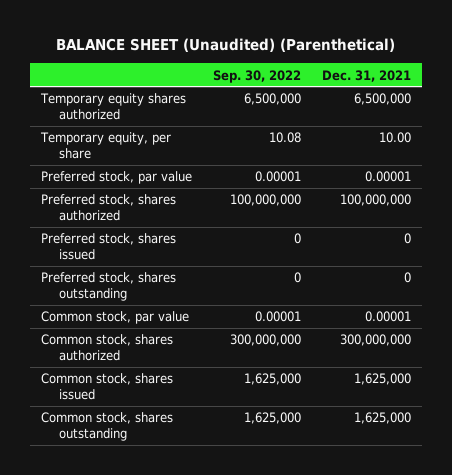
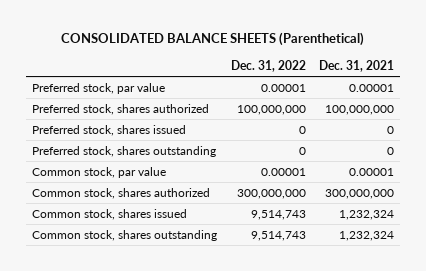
[56,38,396,53] BALANCE SHEET (Unaudited) (Parenthetical) -> [61,32,365,47] CONSOLIDATED BALANCE SHEETS (Parenthetical)
[213,69,302,83] Sep. 30, 2022 -> none
none -> [230,59,306,72] Dec. 31, 2022
[39,93,186,121] Temporary equity shares authorized -> none
[39,132,171,160] Temporary equity, per share -> none
[354,373,412,386] 1,625,000 -> [338,209,394,220] 1,232,324
[354,412,412,425] 1,625,000 -> [338,230,394,241] 1,232,324

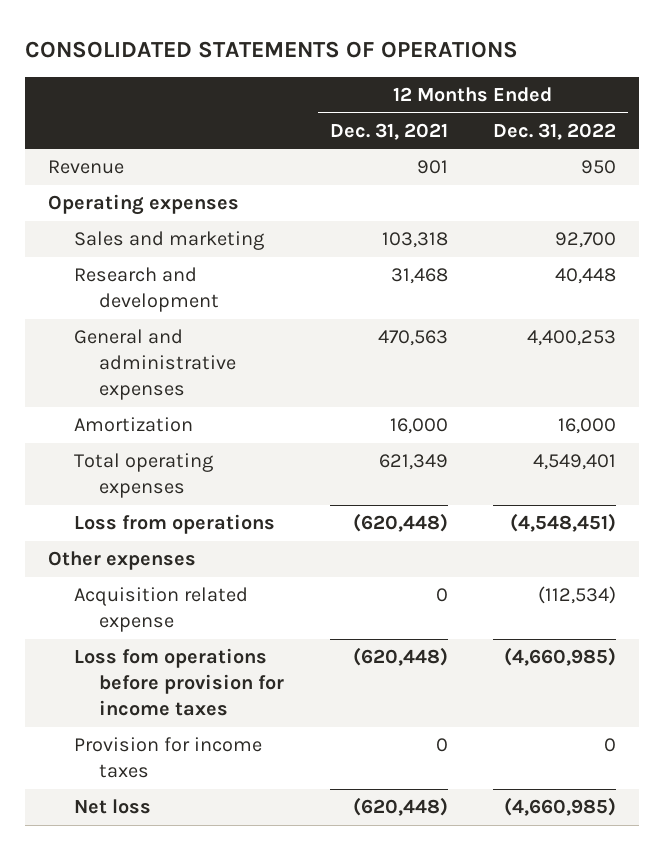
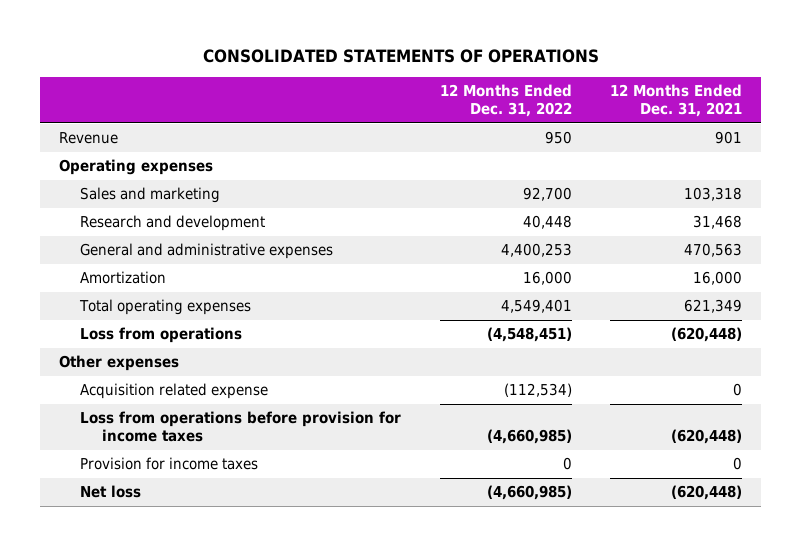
[73,648,284,717] Loss fom operations before provision for income taxes -> [80,411,402,443] Loss from operations before provision for income taxes

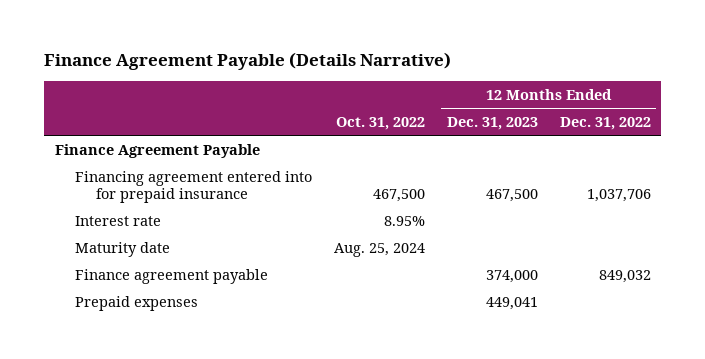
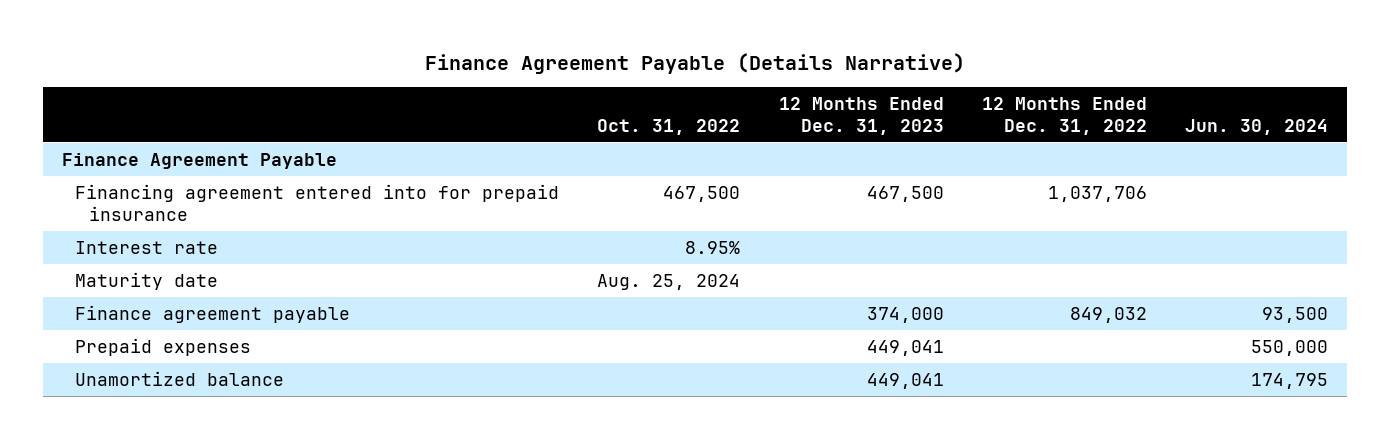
none -> [1185,118,1329,135] Jun. 30, 2024
none -> [75,370,285,386] Unamortized balance

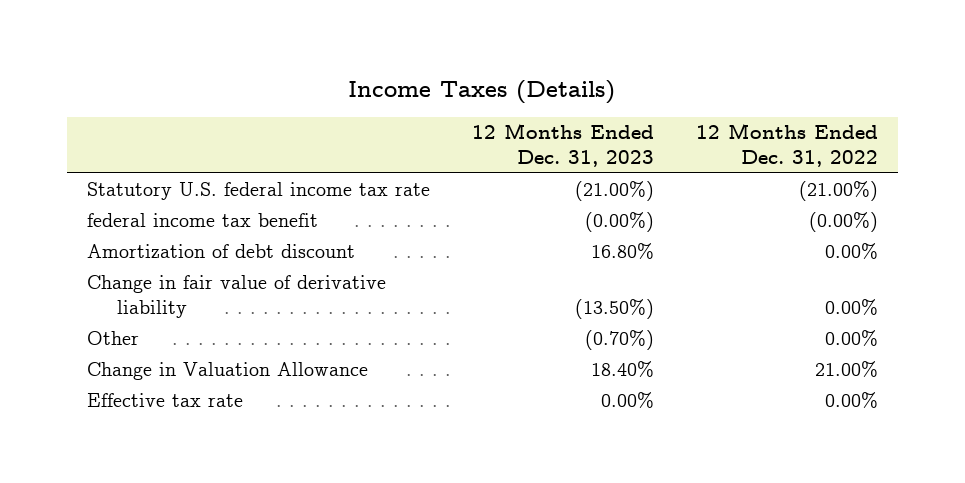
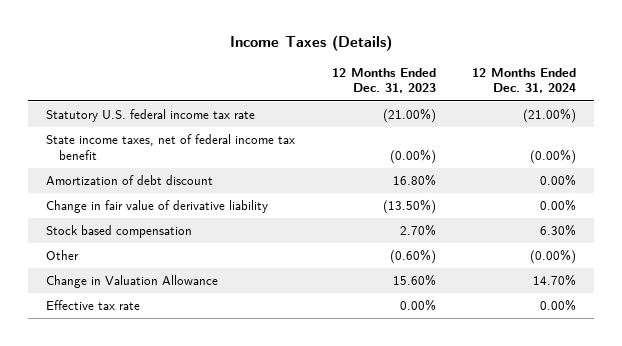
[695,123,878,168] 12 Months Ended Dec. 31, 2022 -> none
none -> [472,67,577,94] 12 Months Ended Dec. 31, 2024
[87,213,319,228] federal income tax benefit -> [45,133,295,160] State income taxes, net of federal income tax benefit
none -> [45,224,192,238] Stock based compensation
[584,330,654,351] (0.70%) -> [389,248,436,264] (0.60%)
[590,361,654,378] 18.40% -> [392,273,436,286] 15.60%

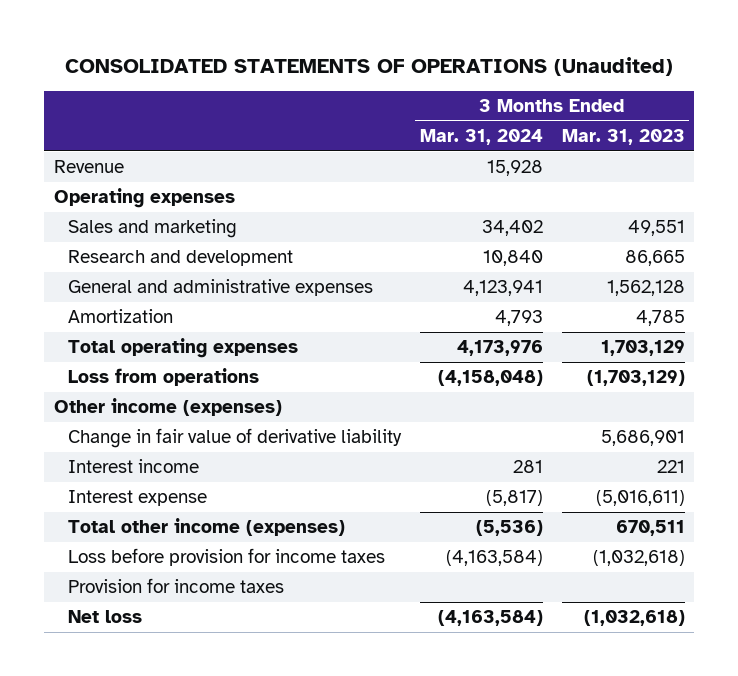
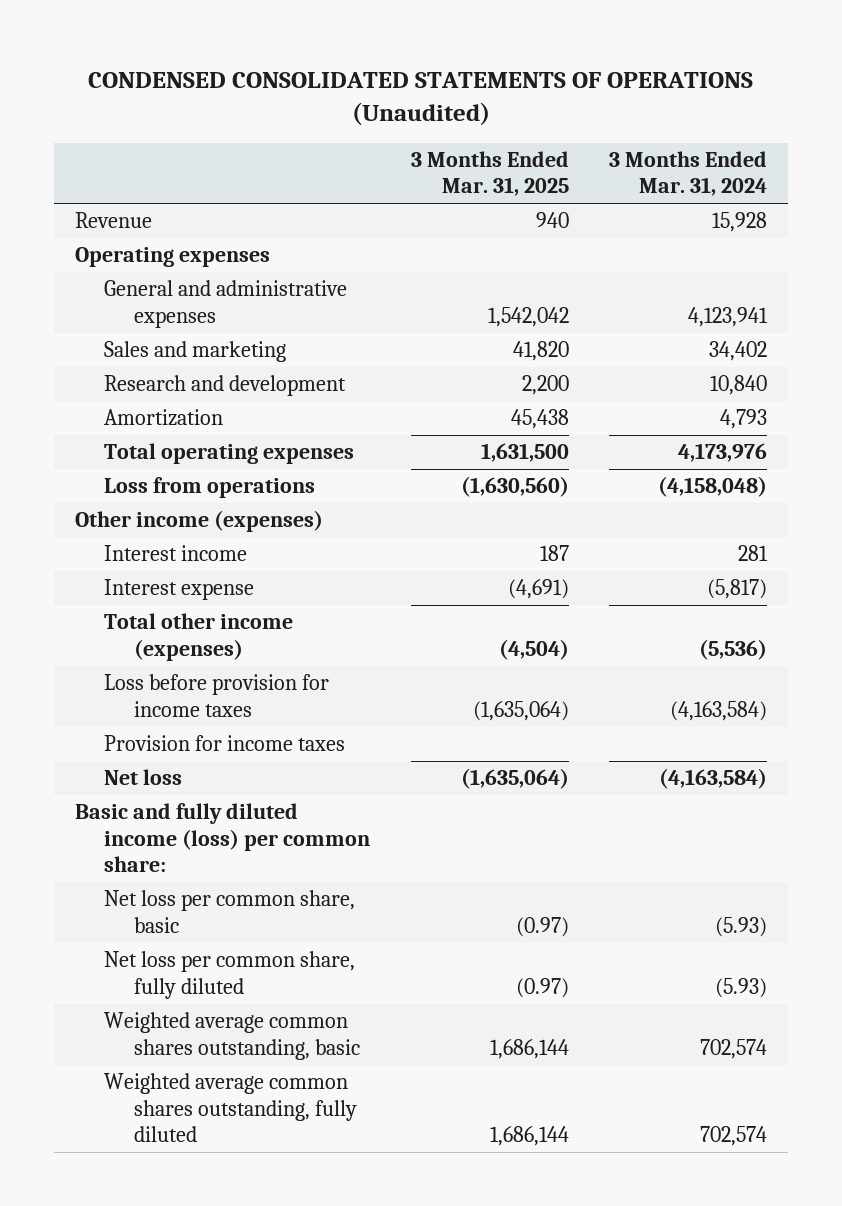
[65,56,674,76] CONSOLIDATED STATEMENTS OF OPERATIONS (Unaudited) -> [88,71,754,127] CONDENSED CONSOLIDATED STATEMENTS OF OPERATIONS (Unaudited)
[561,129,685,146] Mar. 31, 2023 -> none
none -> [410,150,569,197] 3 Months Ended Mar. 31, 2025
[68,279,374,297] General and administrative expenses -> [104,280,348,328] General and administrative expenses
[68,428,403,449] Change in fair value of derivative liability -> none
none -> [74,803,371,873] Basic and fully diluted income (loss) per common share:
none -> [104,890,356,933] Net loss per common share, basic
none -> [104,951,356,999] Net loss per common share, fully diluted
none -> [104,1012,360,1060] Weighted average common shares outstanding, basic
none -> [104,1073,357,1143] Weighted average common shares outstanding, fully diluted

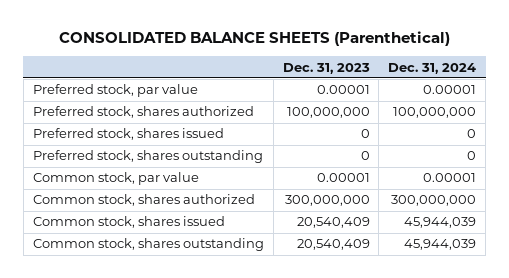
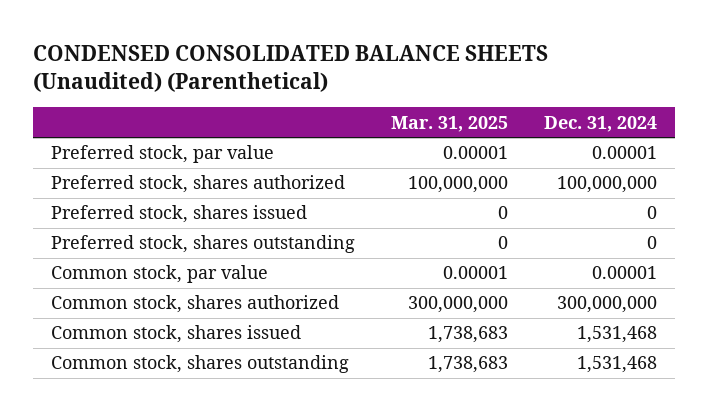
[58,31,450,47] CONSOLIDATED BALANCE SHEETS (Parenthetical) -> [33,45,549,93] CONDENSED CONSOLIDATED BALANCE SHEETS (Unaudited) (Parenthetical)
[282,62,370,74] Dec. 31, 2023 -> none
none -> [390,115,508,132] Mar. 31, 2025
[404,217,477,229] 45,944,039 -> [576,326,657,344] 1,531,468
[404,239,477,251] 45,944,039 -> [576,356,657,374] 1,531,468

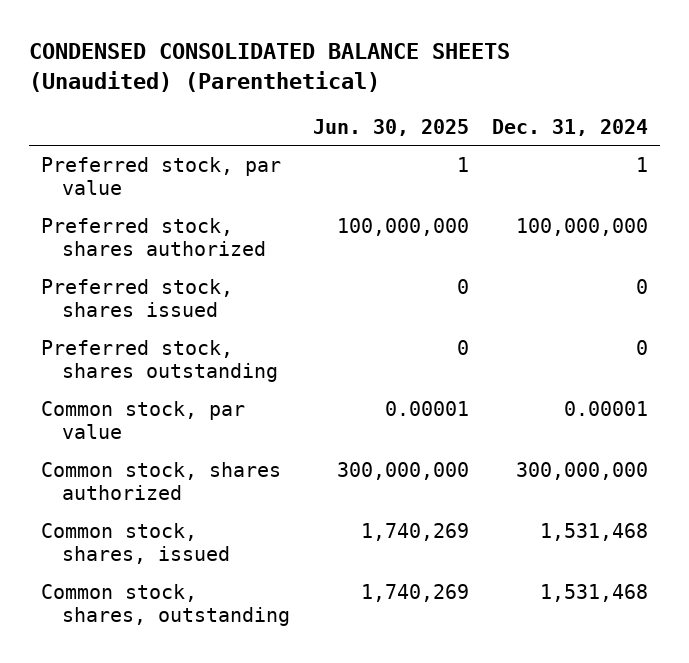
[390,115,508,132] Mar. 31, 2025 -> none
none -> [313,118,470,136] Jun. 30, 2025
[591,146,657,160] 0.00001 -> [636,156,649,172] 1
[50,325,301,344] Common stock, shares issued -> [40,522,230,564] Common stock, shares, issued
[50,355,349,374] Common stock, shares outstanding -> [40,583,290,626] Common stock, shares, outstanding

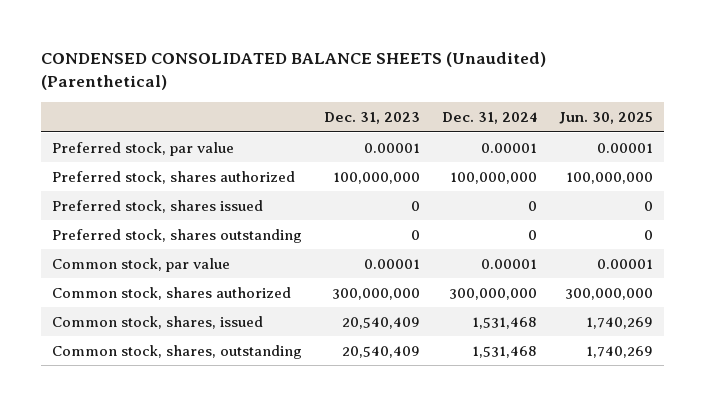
none -> [323,112,420,125] Dec. 31, 2023
[457,156,470,172] 1 -> [596,142,653,153] 0.00001
[636,156,649,172] 1 -> [480,142,537,153] 0.00001

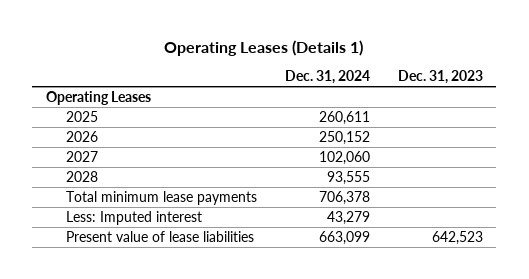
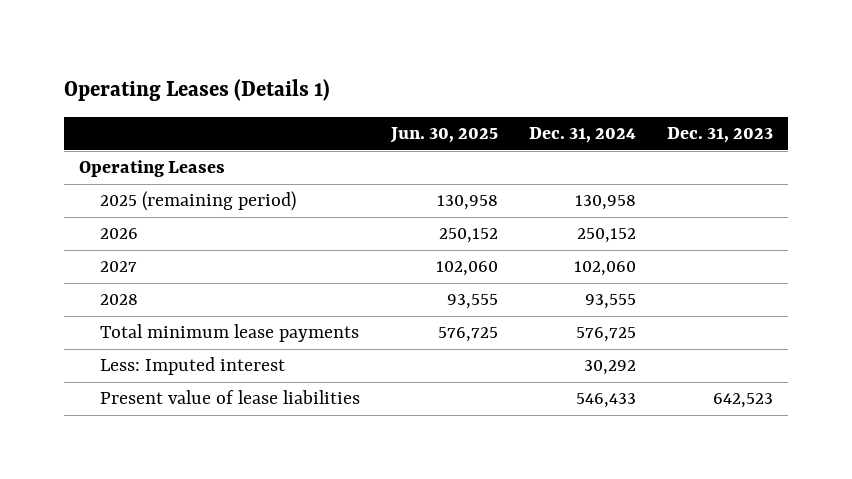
none -> [389,127,498,144] Jun. 30, 2025
[66,110,99,122] 2025 -> [100,191,297,212] 2025 (remaining period)
[319,110,371,125] 260,611 -> [574,195,636,211] 130,958
[319,190,371,205] 706,378 -> [575,327,636,343] 576,725
[327,210,371,225] 43,279 -> [583,360,636,376] 30,292
[319,230,371,245] 663,099 -> [575,393,636,409] 546,433

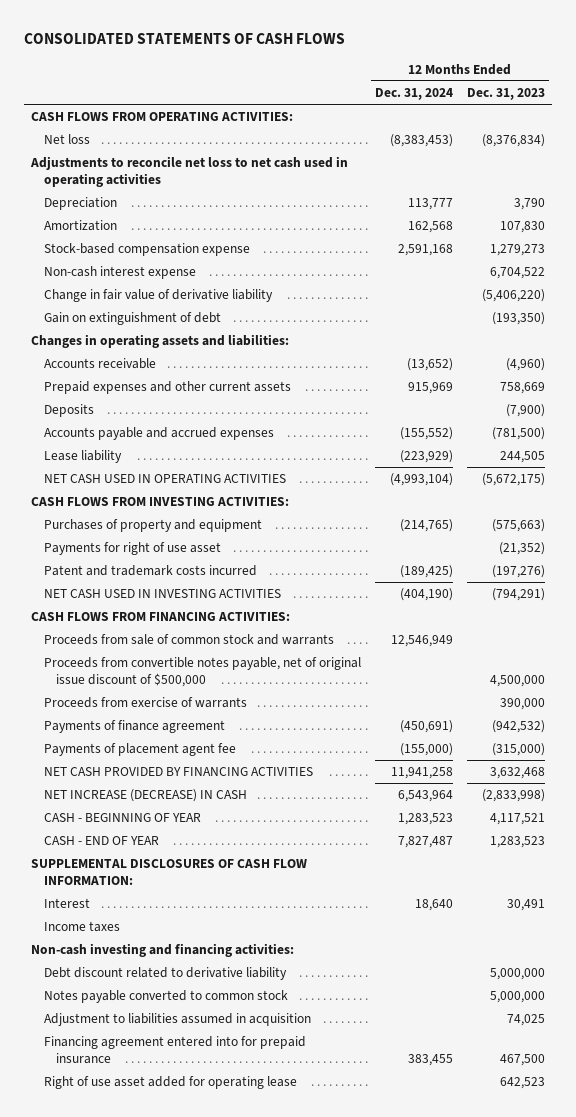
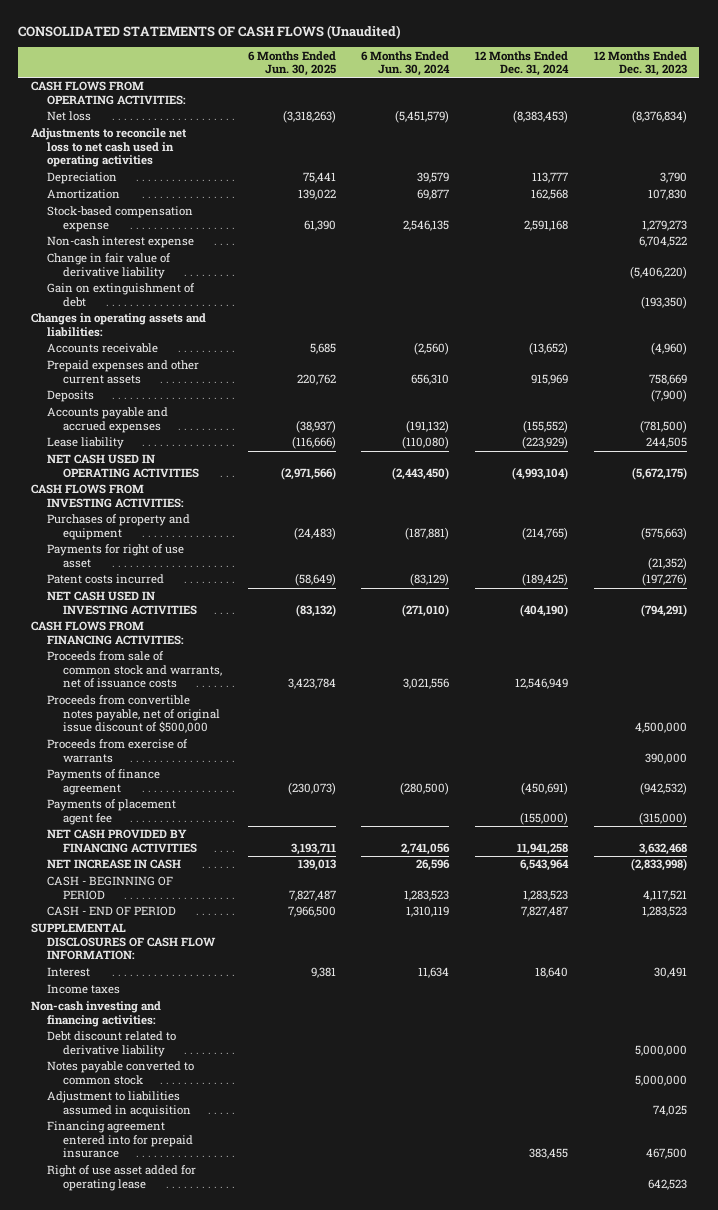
[23,33,345,45] CONSOLIDATED STATEMENTS OF CASH FLOWS -> [18,24,402,39] CONSOLIDATED STATEMENTS OF CASH FLOWS (Unaudited)
none -> [247,50,336,77] 6 Months Ended Jun. 30, 2025
none -> [361,50,451,77] 6 Months Ended Jun. 30, 2024
[43,565,257,577] Patent and trademark costs incurred -> [47,574,165,585] Patent costs incurred
[43,634,334,646] Proceeds from sale of common stock and warrants -> [47,651,222,689] Proceeds from sale of common stock and warrants, net of issuance costs
[43,789,247,803] NET INCREASE (DECREASE) IN CASH -> [47,859,182,870] NET INCREASE IN CASH
[43,813,201,823] CASH - BEGINNING OF YEAR -> [47,876,174,900] CASH - BEGINNING OF PERIOD
[43,836,159,846] CASH - END OF YEAR -> [47,906,177,917] CASH - END OF PERIOD

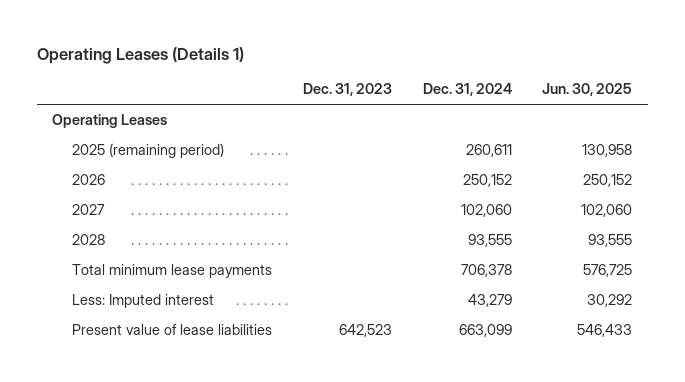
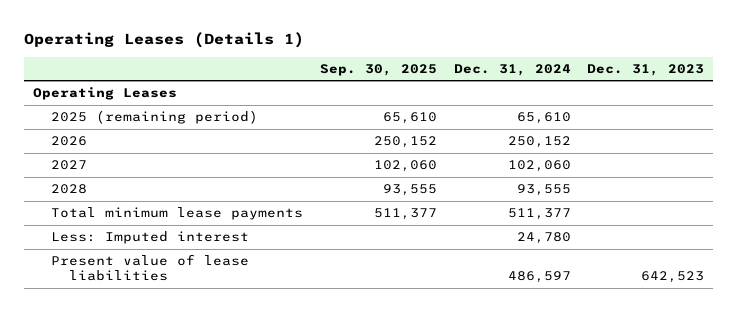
[542,83,633,97] Jun. 30, 2025 -> none
none -> [319,63,437,76] Sep. 30, 2025
[465,144,512,158] 260,611 -> [516,112,571,125] 65,610
[460,264,512,278] 706,378 -> [507,208,571,221] 511,377
[467,294,512,308] 43,279 -> [516,232,571,245] 24,780
[458,324,512,338] 663,099 -> [507,271,571,284] 486,597

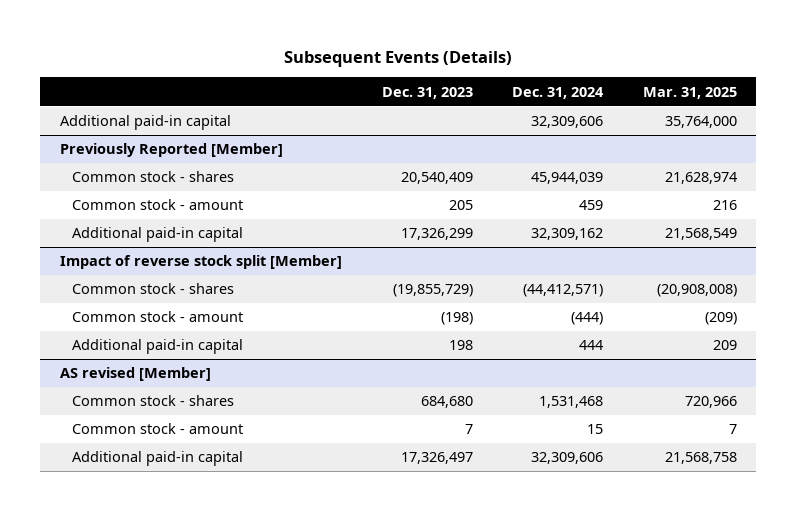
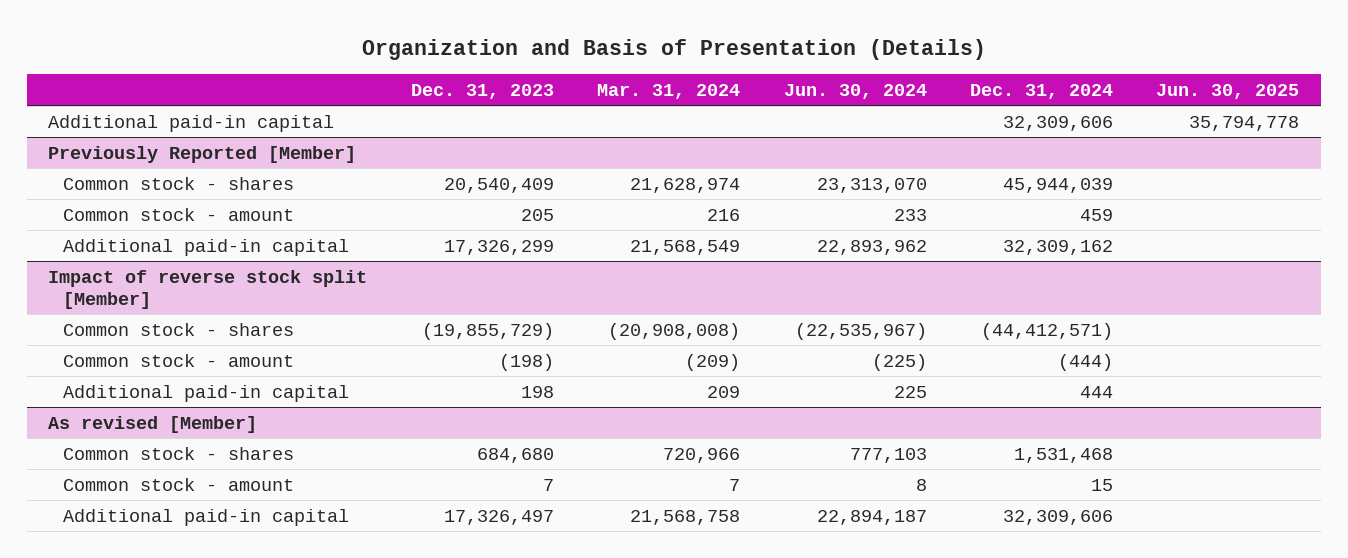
[284,50,513,67] Subsequent Events (Details) -> [361,39,986,61] Organization and Basis of Presentation (Details)
[642,86,737,99] Mar. 31, 2025 -> none
none -> [597,83,741,99] Mar. 31, 2024
none -> [783,83,927,99] Jun. 30, 2024
none -> [1156,83,1300,99] Jun. 30, 2025
[60,367,212,382] AS revised [Member] -> [48,415,258,433] As revised [Member]

